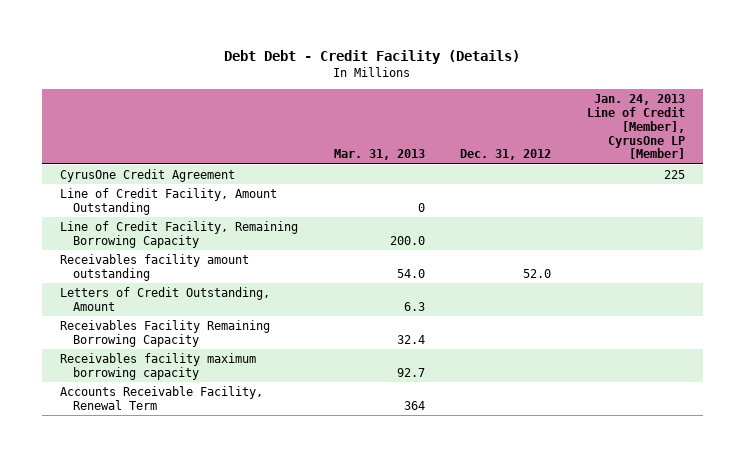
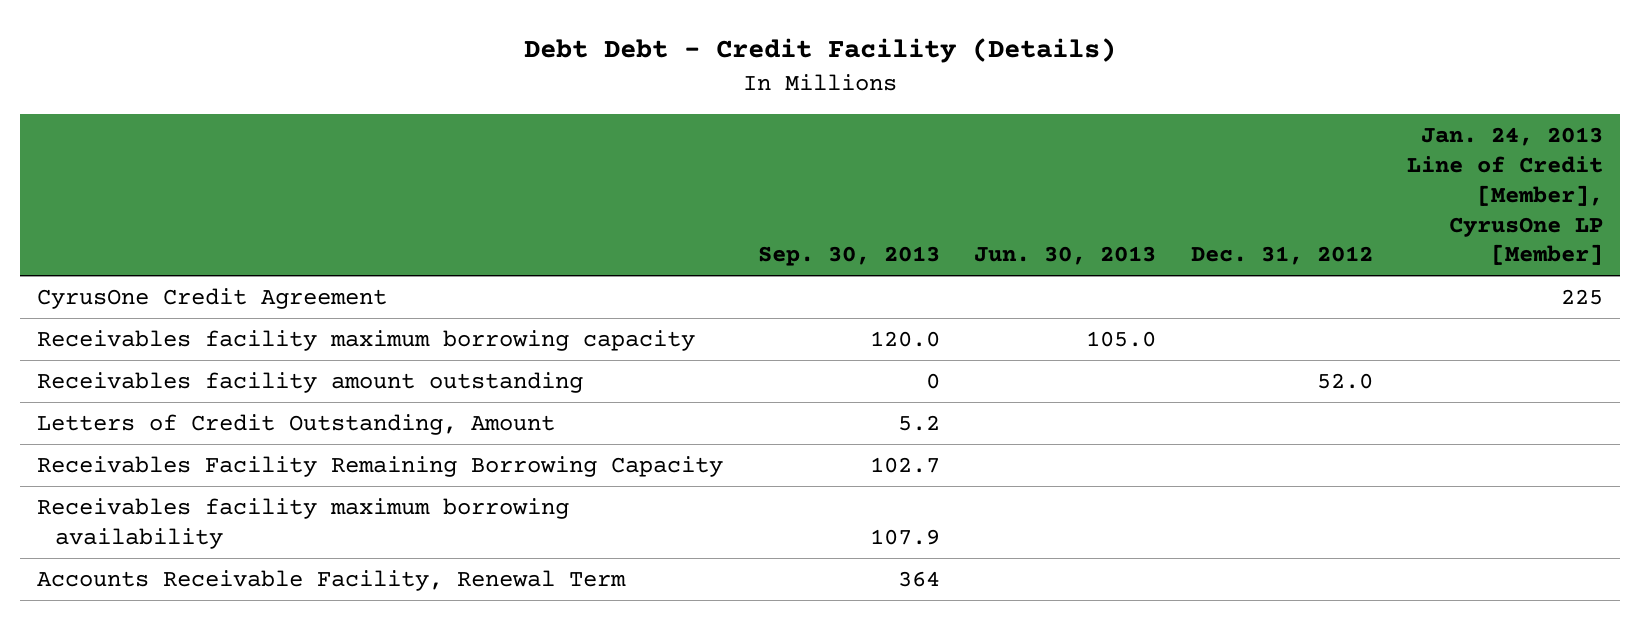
[333,149,425,161] Mar. 31, 2013 -> none
none -> [757,246,940,267] Sep. 30, 2013
none -> [974,246,1157,266] Jun. 30, 2013
[59,187,277,215] Line of Credit Facility, Amount Outstanding -> none
[59,220,298,248] Line of Credit Facility, Remaining Borrowing Capacity -> none
[59,352,256,380] Receivables facility maximum borrowing capacity -> [37,329,696,351] Receivables facility maximum borrowing capacity
none -> [37,497,570,549] Receivables facility maximum borrowing availability

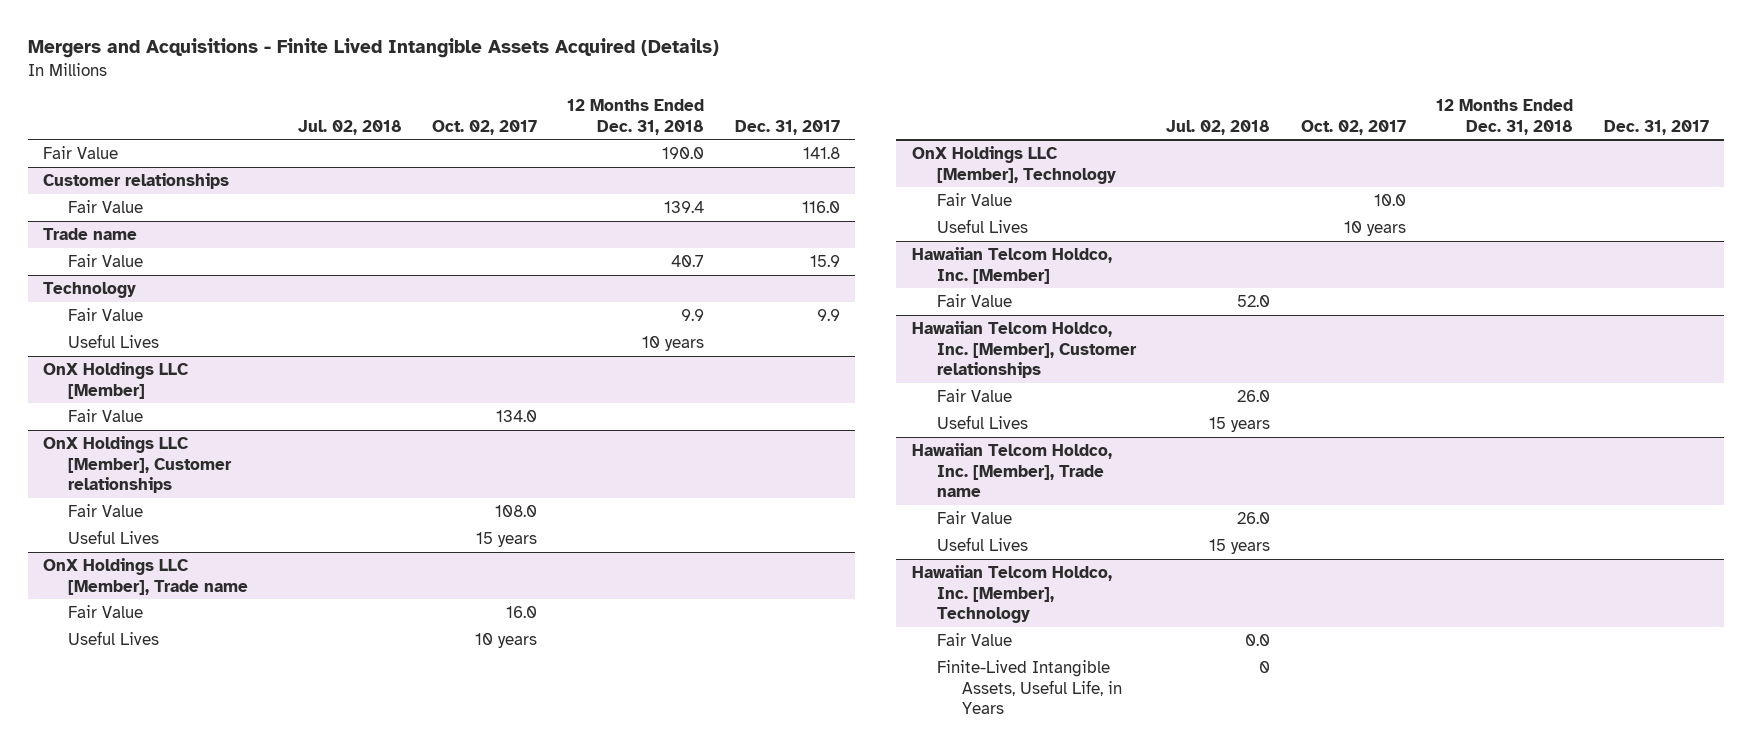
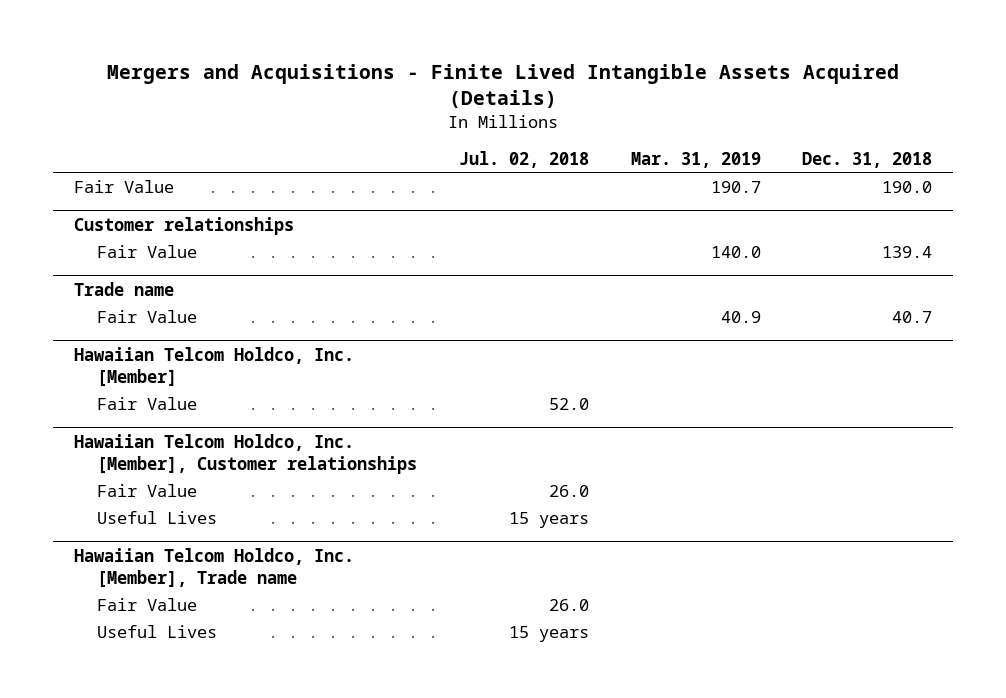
[432,119,538,135] Oct. 02, 2017 -> none
[567,99,705,135] 12 Months Ended Dec. 31, 2018 -> none
[734,119,840,135] Dec. 31, 2017 -> none
none -> [630,151,761,168] Mar. 31, 2019
none -> [802,151,933,168] Dec. 31, 2018
[42,281,136,298] Technology -> none
[68,307,144,321] Fair Value -> none
[68,333,160,348] Useful Lives -> none
[42,361,189,399] OnX Holdings LLC [Member] -> none
[68,408,144,422] Fair Value -> none
[42,435,233,494] OnX Holdings LLC [Member], Customer relationships -> none
[68,503,144,517] Fair Value -> none
[68,529,160,544] Useful Lives -> none
[42,557,249,595] OnX Holdings LLC [Member], Trade name -> none
[68,604,144,618] Fair Value -> none
[68,630,160,645] Useful Lives -> none
[911,145,1116,184] OnX Holdings LLC [Member], Technology -> none
[936,192,1012,206] Fair Value -> none
[936,218,1028,233] Useful Lives -> none
[911,564,1112,624] Hawaiian Telcom Holdco, Inc. [Member], Technology -> none
[936,632,1012,646] Fair Value -> none
[936,659,1123,715] Finite-Lived Intangible Assets, Useful Life, in Years -> none

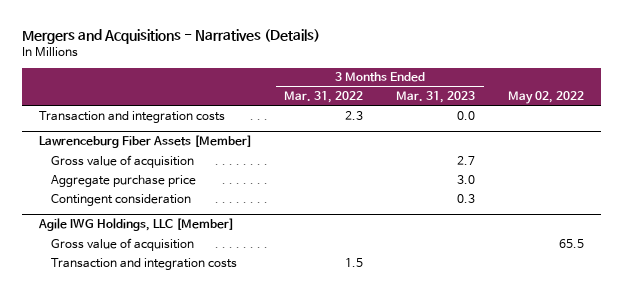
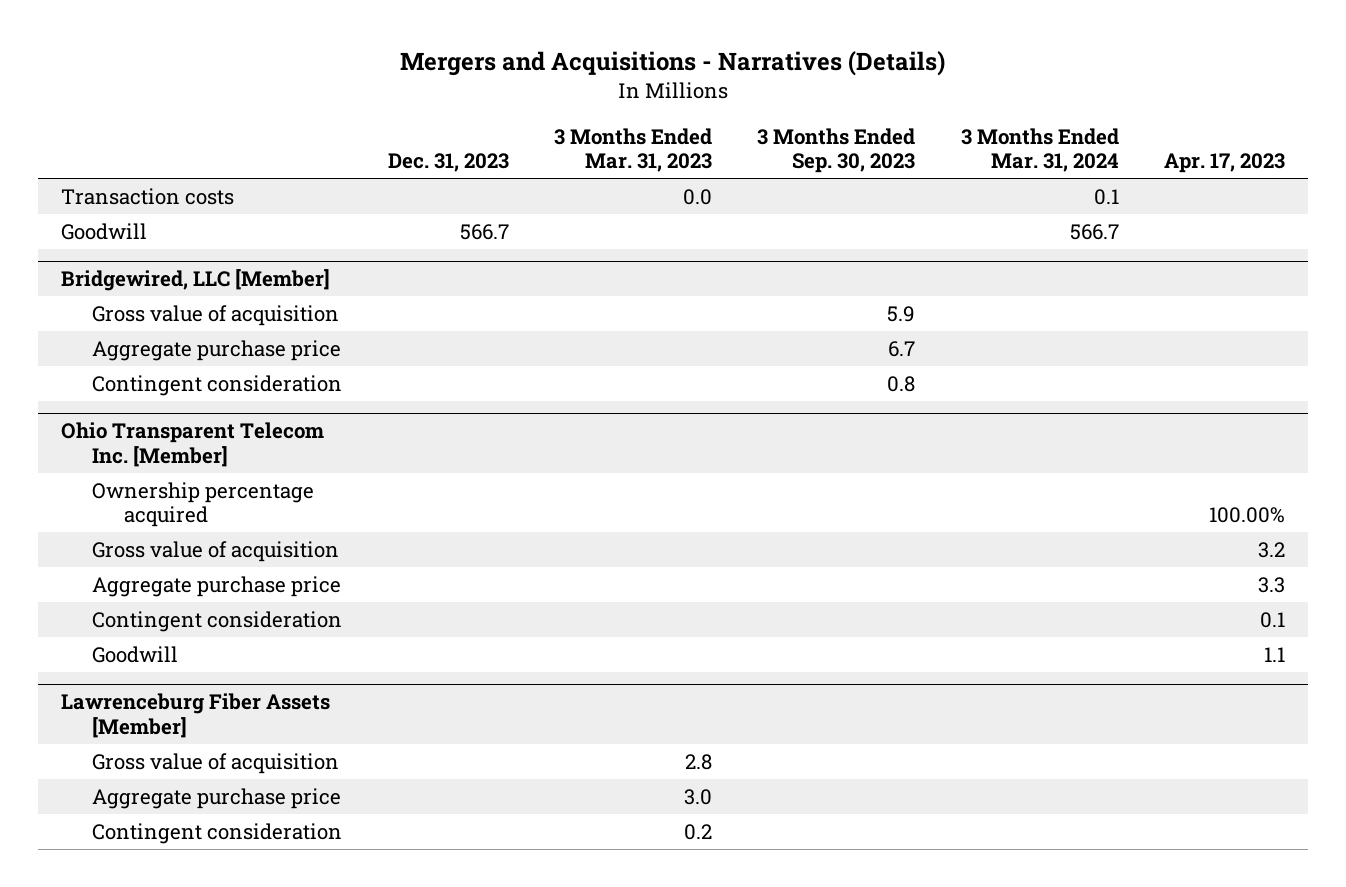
[284,91,364,104] Mar. 31, 2022 -> none
[508,91,585,105] May 02, 2022 -> none
none -> [387,153,509,173] Dec. 31, 2023
none -> [757,127,916,174] 3 Months Ended Sep. 30, 2023
none -> [960,127,1119,173] 3 Months Ended Mar. 31, 2024
none -> [1164,153,1286,174] Apr. 17, 2023
[38,110,225,123] Transaction and integration costs -> [60,187,234,205] Transaction costs
none -> [60,222,147,240] Goodwill
none -> [60,269,330,292] Bridgewired, LLC [Member]
none -> [92,304,340,326] Gross value of acquisition
none -> [92,339,342,361] Aggregate purchase price
none -> [92,374,343,396] Contingent consideration
none -> [60,422,324,467] Ohio Transparent Telecom Inc. [Member]
none -> [92,481,315,528] Ownership percentage acquired
none -> [92,540,340,562] Gross value of acquisition
none -> [92,575,342,597] Aggregate purchase price
none -> [92,610,343,632] Contingent consideration
none -> [92,645,179,663] Goodwill
[457,155,476,165] 2.7 -> [685,753,713,770] 2.8
[37,218,234,232] Agile IWG Holdings, LLC [Member] -> none
[51,237,195,251] Gross value of acquisition -> none
[51,257,238,270] Transaction and integration costs -> none
[457,193,476,203] 0.3 -> [684,823,713,840] 0.2

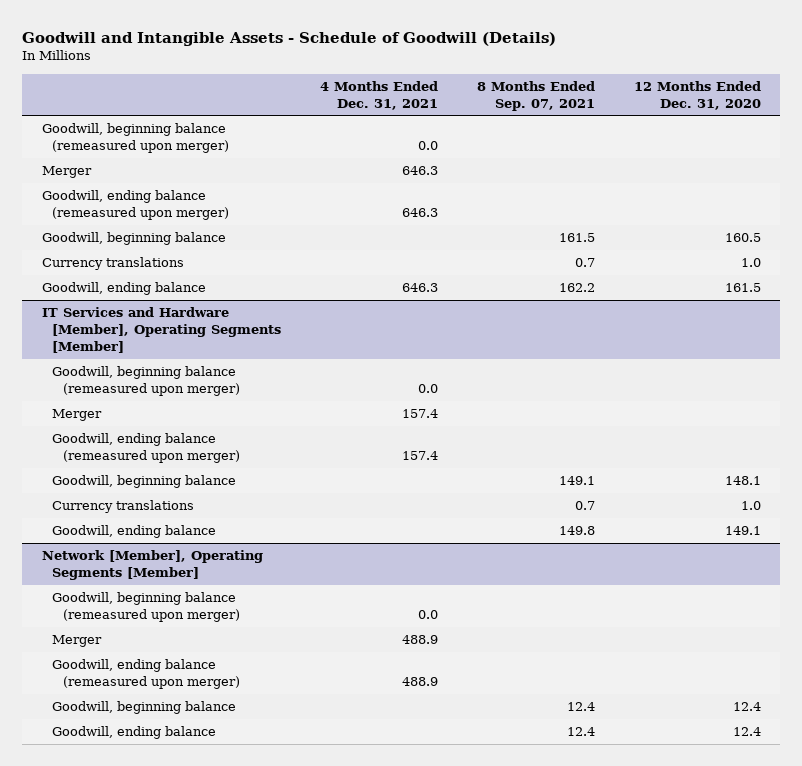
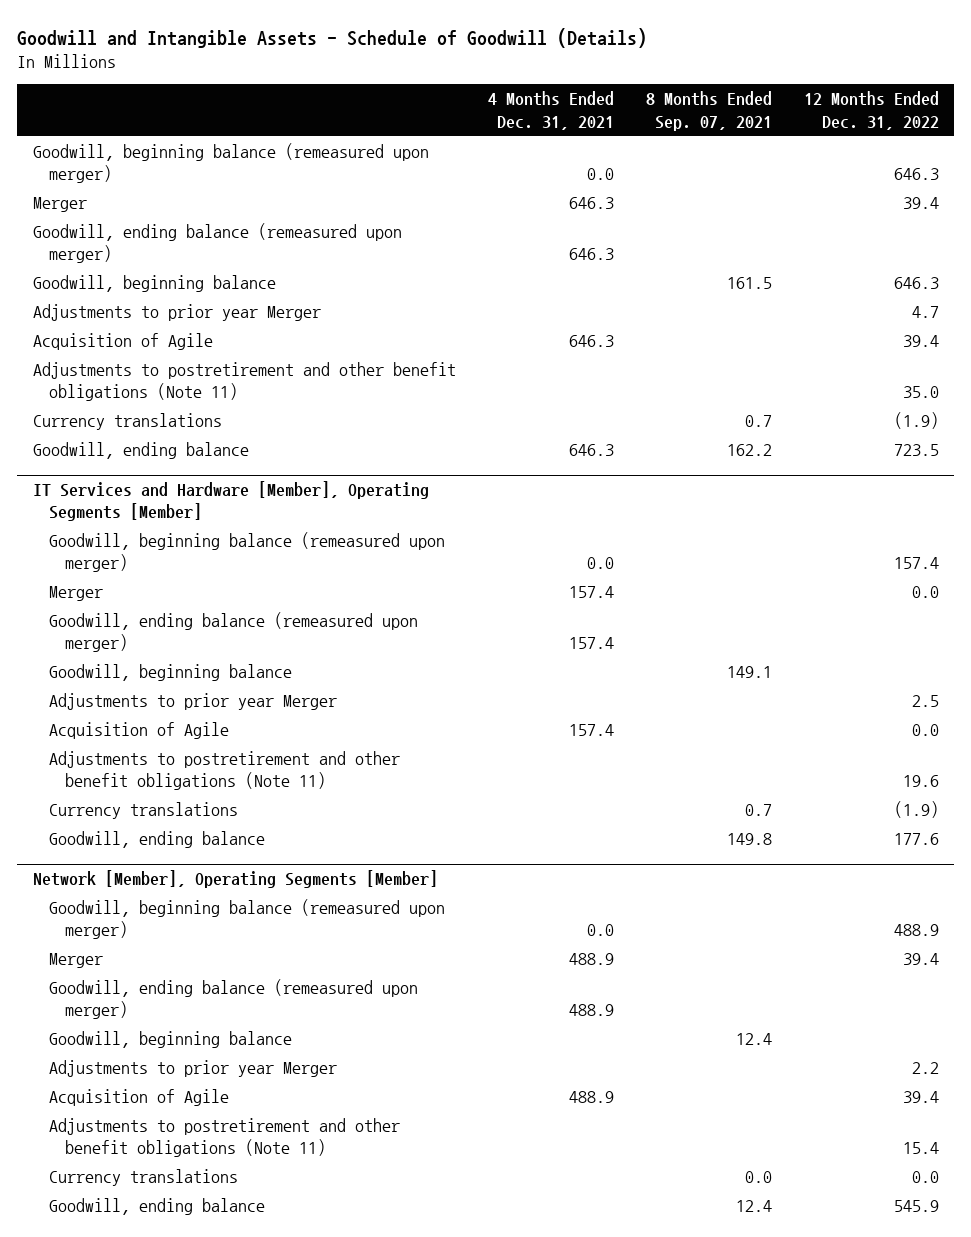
[633,80,761,110] 12 Months Ended Dec. 31, 2020 -> none
none -> [803,91,939,130] 12 Months Ended Dec. 31, 2022
none -> [32,304,321,322] Adjustments to prior year Merger
none -> [32,333,213,351] Acquisition of Agile
none -> [32,362,456,402] Adjustments to postretirement and other benefit obligations (Note 11)
none -> [48,693,337,711] Adjustments to prior year Merger
none -> [48,722,229,740] Acquisition of Agile
none -> [48,751,400,791] Adjustments to postretirement and other benefit obligations (Note 11)
none -> [48,1060,337,1078] Adjustments to prior year Merger
none -> [48,1089,229,1107] Acquisition of Agile
none -> [48,1118,400,1158] Adjustments to postretirement and other benefit obligations (Note 11)
none -> [48,1169,238,1187] Currency translations

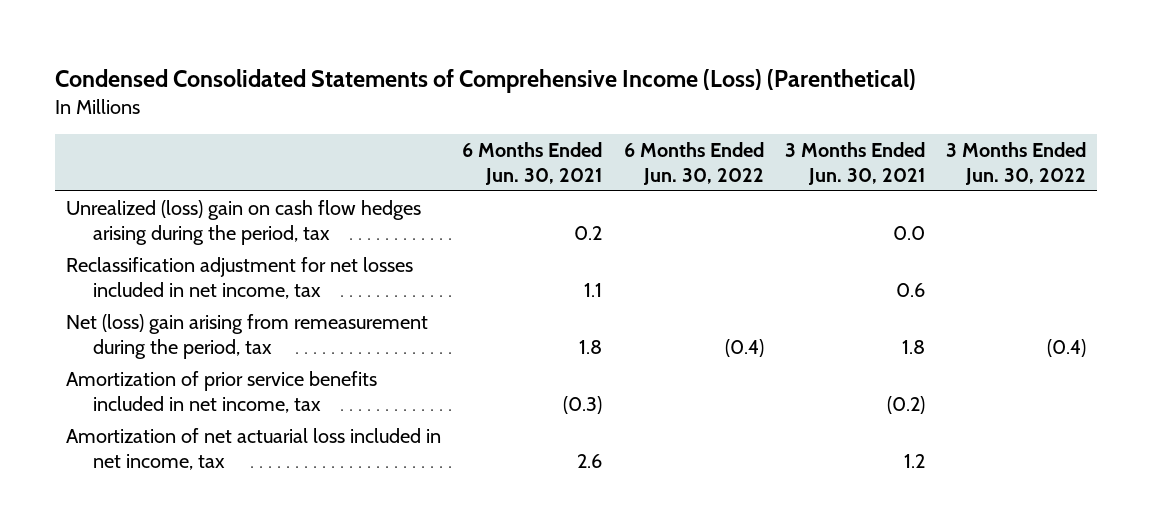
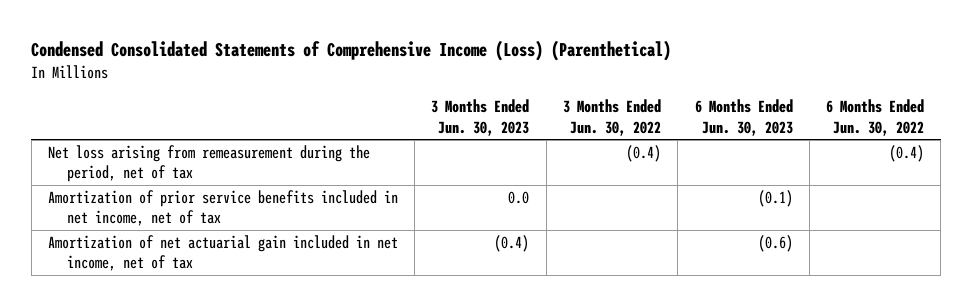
[462,142,603,185] 6 Months Ended Jun. 30, 2021 -> none
[784,142,925,185] 3 Months Ended Jun. 30, 2021 -> none
none -> [431,99,530,136] 3 Months Ended Jun. 30, 2023
none -> [694,99,793,136] 6 Months Ended Jun. 30, 2023
[65,200,421,245] Unrealized (loss) gain on cash flow hedges arising during the period, tax -> none
[65,257,413,299] Reclassification adjustment for net losses included in net income, tax -> none
[65,314,428,359] Net (loss) gain arising from remeasurement during the period, tax -> [47,145,370,183] Net loss arising from remeasurement during the period, net of tax
[65,371,377,413] Amortization of prior service benefits included in net income, tax -> [47,190,398,227] Amortization of prior service benefits included in net income, net of tax
[65,428,441,470] Amortization of net actuarial loss included in net income, tax -> [47,235,398,272] Amortization of net actuarial gain included in net income, net of tax

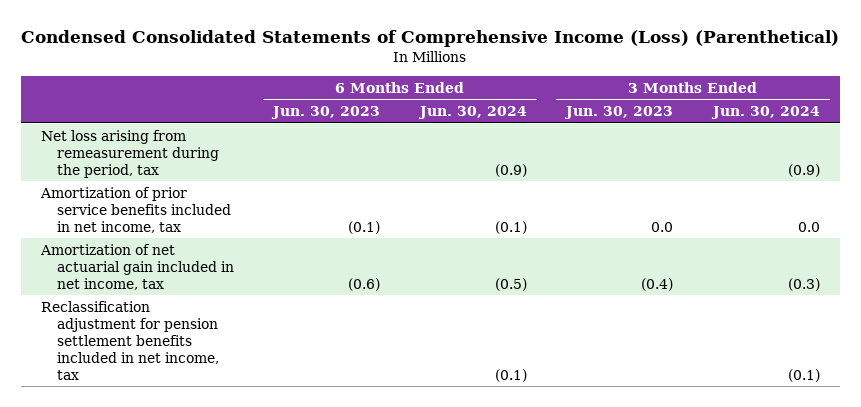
[562,99,661,136] 3 Months Ended Jun. 30, 2022 -> none
[826,99,925,136] 6 Months Ended Jun. 30, 2022 -> none
none -> [417,106,527,120] Jun. 30, 2024
none -> [710,106,820,120] Jun. 30, 2024
[47,145,370,183] Net loss arising from remeasurement during the period, net of tax -> [40,129,219,178] Net loss arising from remeasurement during the period, tax
[47,190,398,227] Amortization of prior service benefits included in net income, net of tax -> [39,186,231,233] Amortization of prior service benefits included in net income, tax
[47,235,398,272] Amortization of net actuarial gain included in net income, net of tax -> [39,243,234,290] Amortization of net actuarial gain included in net income, tax
none -> [40,300,219,380] Reclassification adjustment for pension settlement benefits included in net income, tax

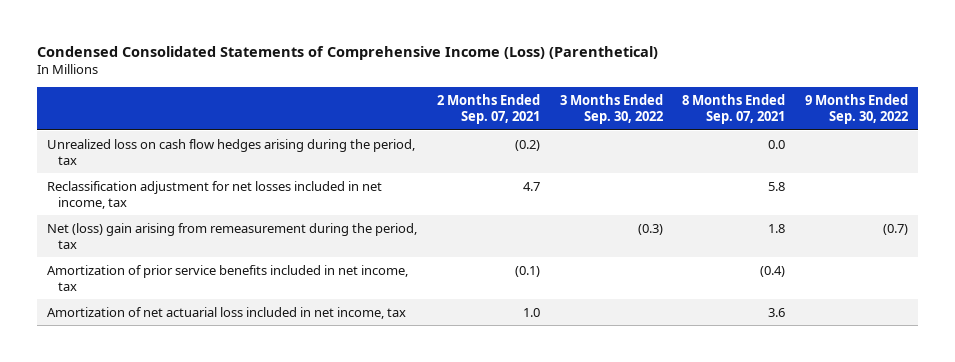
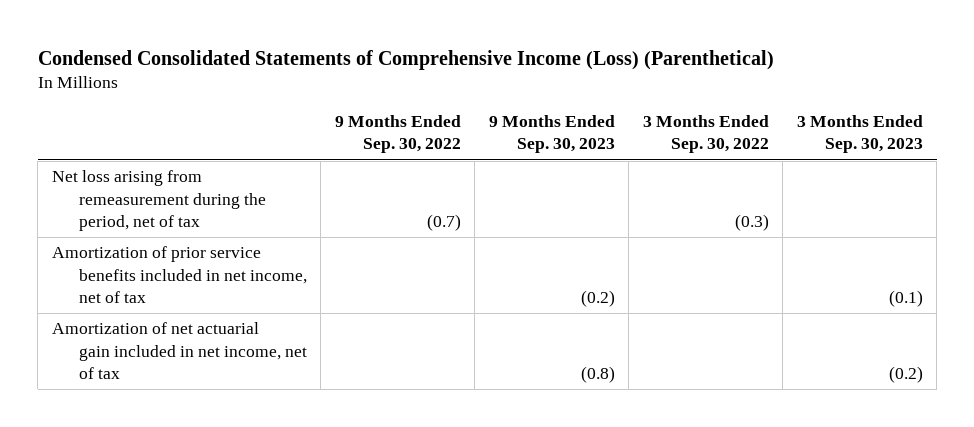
[436,93,540,125] 2 Months Ended Sep. 07, 2021 -> none
[682,93,786,125] 8 Months Ended Sep. 07, 2021 -> none
none -> [488,114,615,154] 9 Months Ended Sep. 30, 2023
none -> [796,114,923,154] 3 Months Ended Sep. 30, 2023
[47,138,416,165] Unrealized loss on cash flow hedges arising during the period, tax -> none
[47,180,383,209] Reclassification adjustment for net losses included in net income, tax -> none
[47,222,418,249] Net (loss) gain arising from remeasurement during the period, tax -> [51,170,266,232] Net loss arising from remeasurement during the period, net of tax
[47,264,409,291] Amortization of prior service benefits included in net income, tax -> [51,246,307,304] Amortization of prior service benefits included in net income, net of tax
[47,306,407,319] Amortization of net actuarial loss included in net income, tax -> [51,322,307,380] Amortization of net actuarial gain included in net income, net of tax

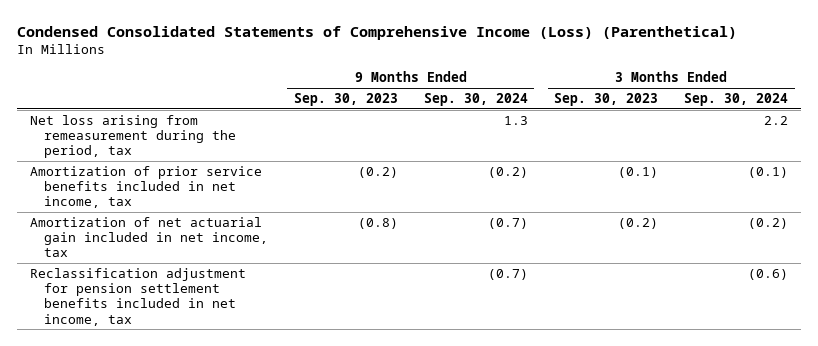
[334,114,461,154] 9 Months Ended Sep. 30, 2022 -> none
[642,114,769,154] 3 Months Ended Sep. 30, 2022 -> none
none -> [423,93,528,107] Sep. 30, 2024
none -> [684,93,789,107] Sep. 30, 2024
[51,170,266,232] Net loss arising from remeasurement during the period, net of tax -> [30,115,236,159] Net loss arising from remeasurement during the period, tax
[51,246,307,304] Amortization of prior service benefits included in net income, net of tax -> [30,166,263,209] Amortization of prior service benefits included in net income, tax
[51,322,307,380] Amortization of net actuarial gain included in net income, net of tax -> [30,217,268,258] Amortization of net actuarial gain included in net income, tax
none -> [30,268,247,326] Reclassification adjustment for pension settlement benefits included in net income, tax

